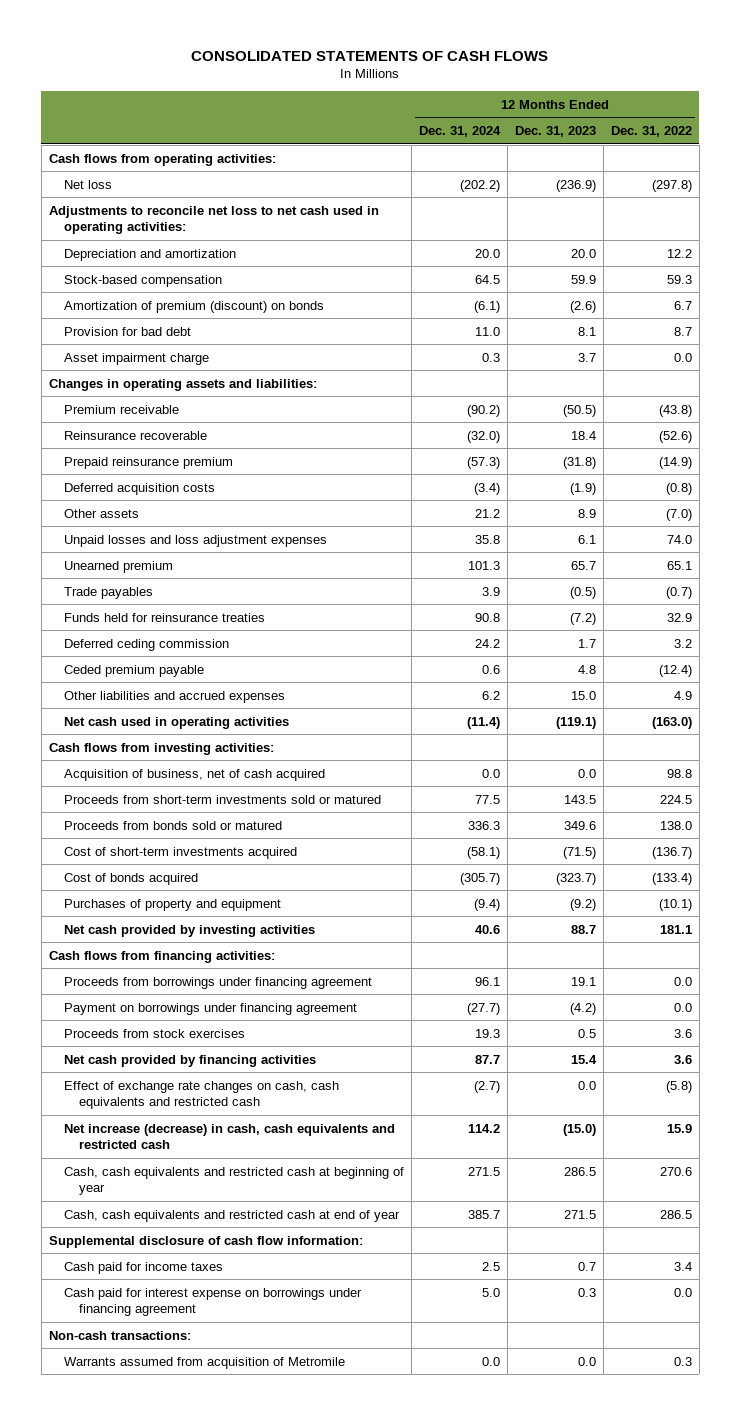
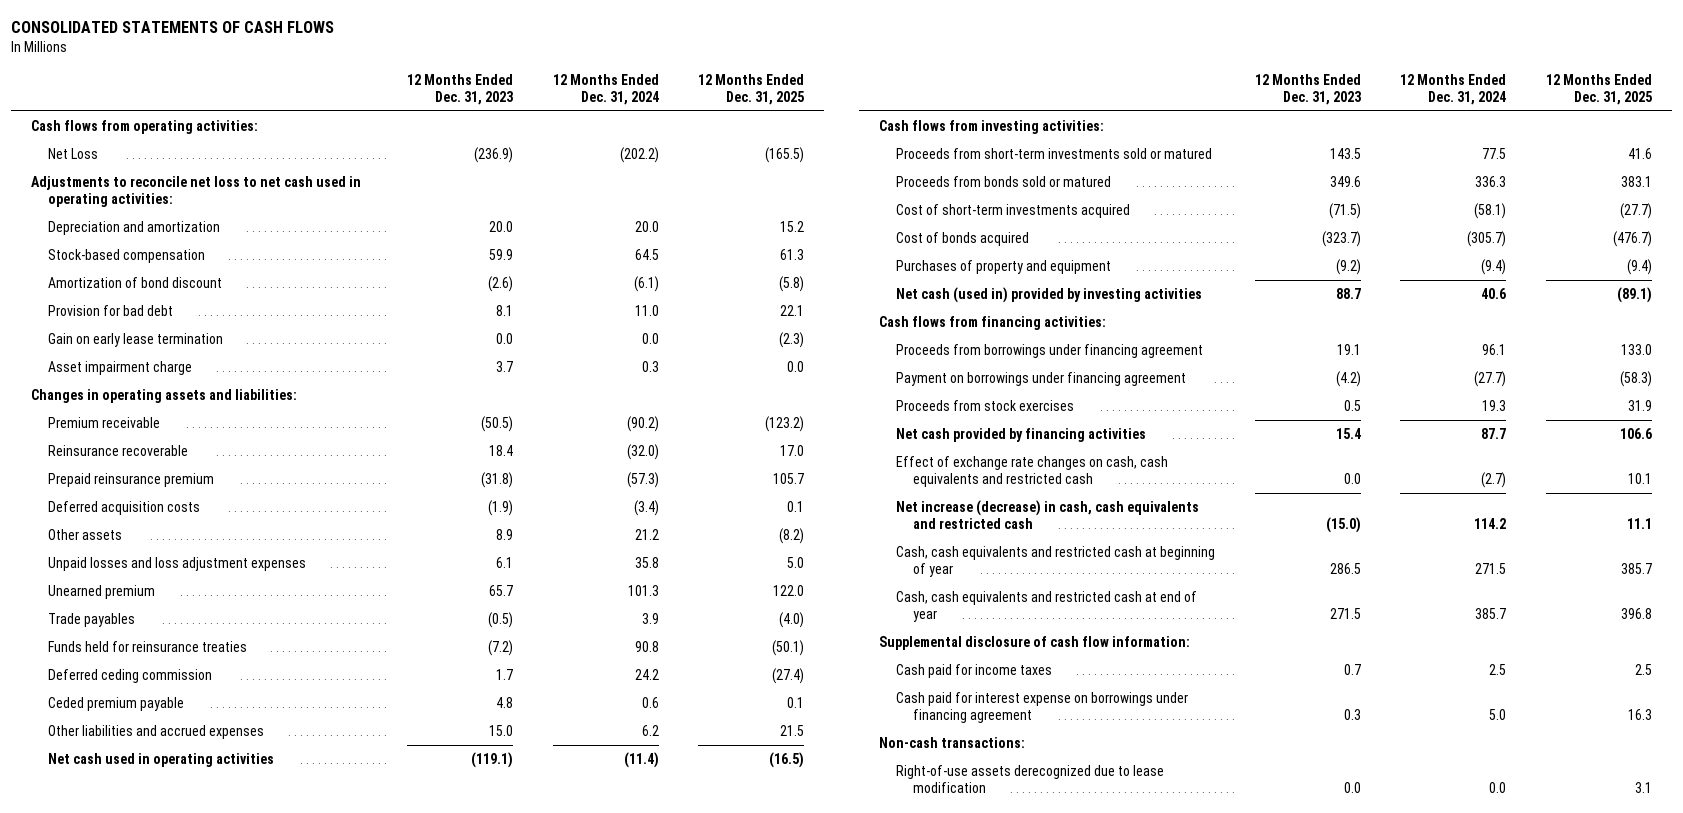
[610,126,692,138] Dec. 31, 2022 -> none
none -> [698,73,805,105] 12 Months Ended Dec. 31, 2025
[63,179,112,189] Net loss -> [48,148,99,160] Net Loss
[63,300,324,313] Amortization of premium (discount) on bonds -> [48,277,223,289] Amortization of bond discount
none -> [48,333,224,348] Gain on early lease termination
[63,768,325,781] Acquisition of business, net of cash acquired -> none
[63,924,315,937] Net cash provided by investing activities -> [895,287,1202,304] Net cash (used in) provided by investing activities
[63,1356,345,1369] Warrants assumed from acquisition of Metromile -> none
none -> [895,765,1164,793] Right-of-use assets derecognized due to lease modification

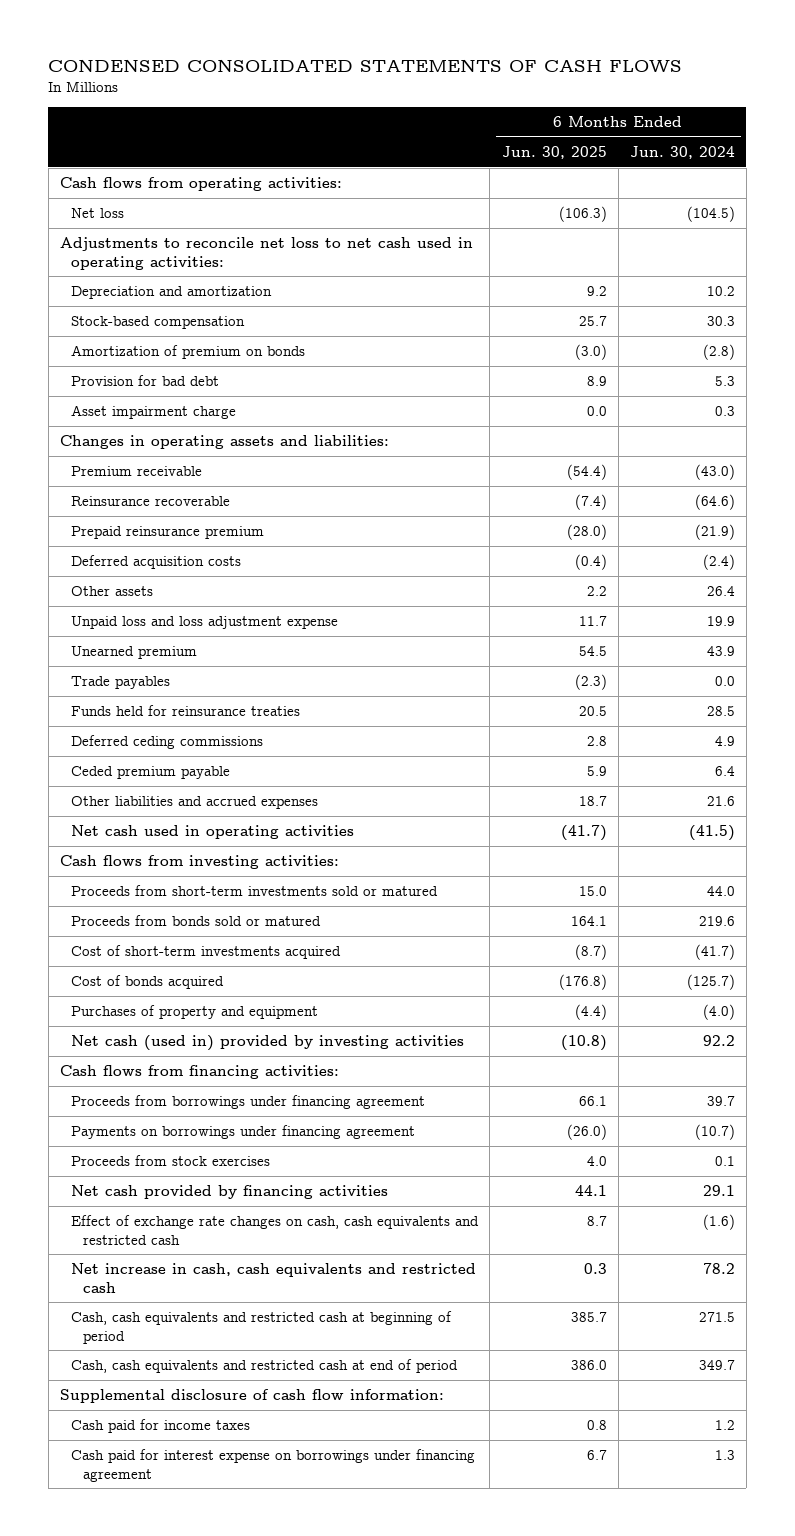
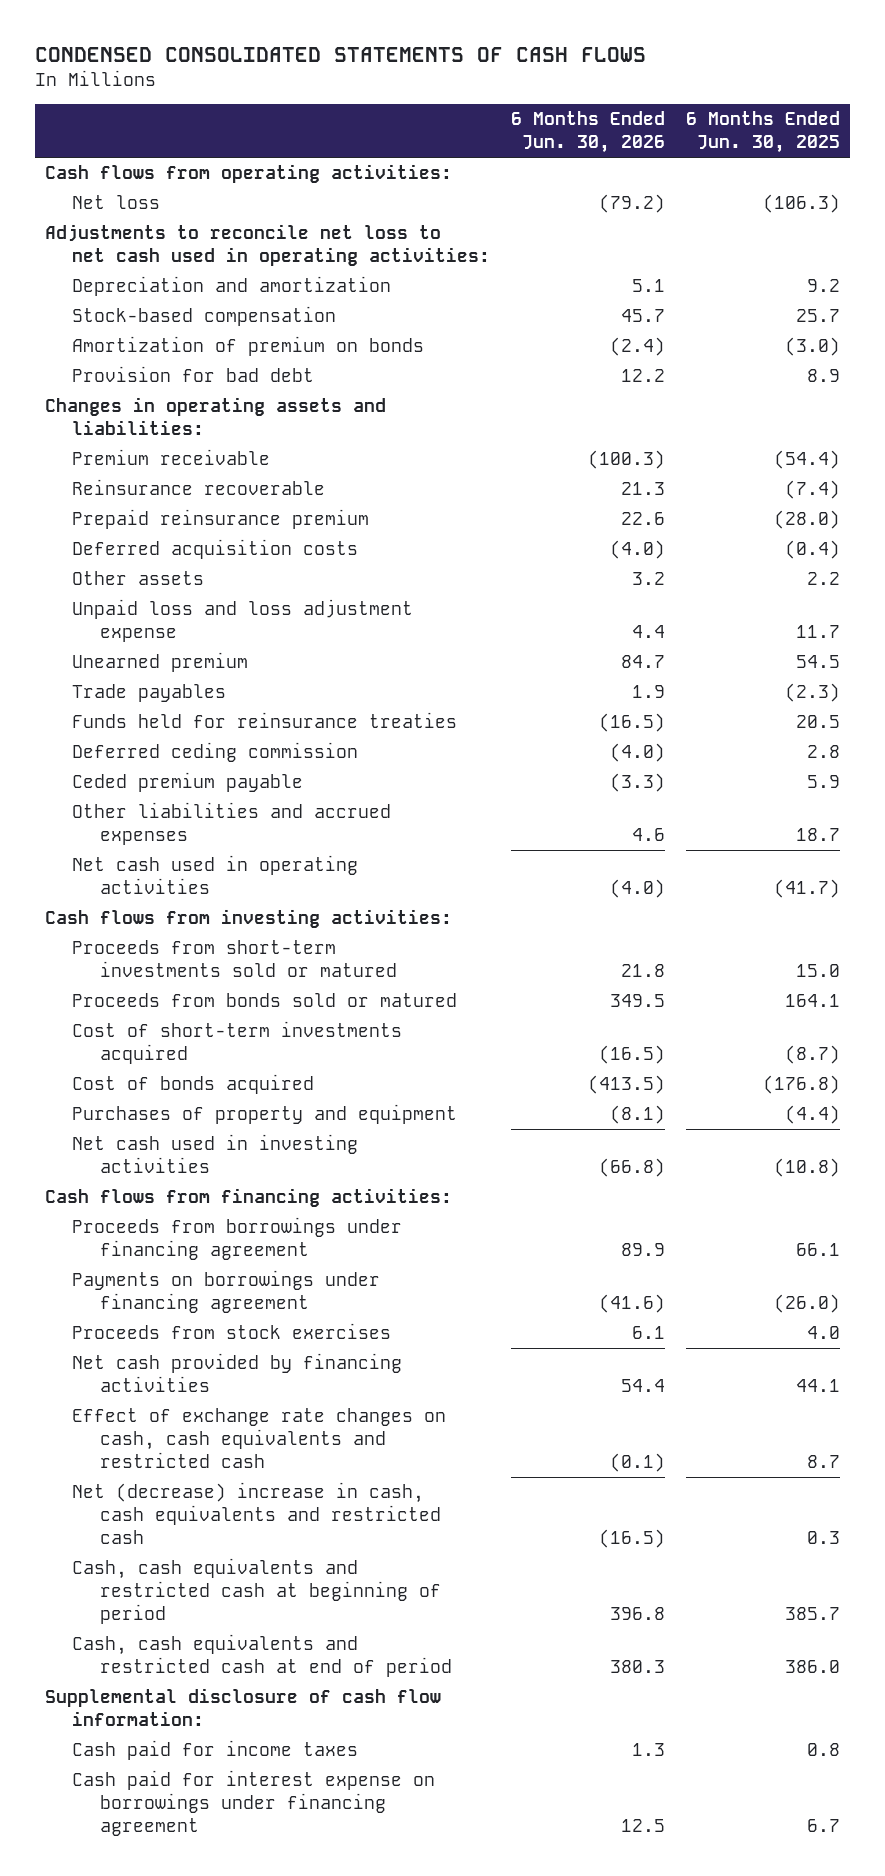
[629,145,735,159] Jun. 30, 2024 -> none
none -> [511,111,666,154] 6 Months Ended Jun. 30, 2026
[71,405,237,420] Asset impairment charge -> none
[71,735,264,750] Deferred ceding commissions -> [72,742,359,763] Deferred ceding commission
[71,1035,465,1052] Net cash (used in) provided by investing activities -> [72,1134,359,1174] Net cash used in investing activities
[71,1263,477,1293] Net increase in cash, cash equivalents and restricted cash -> [72,1482,441,1545] Net (decrease) increase in cash, cash equivalents and restricted cash

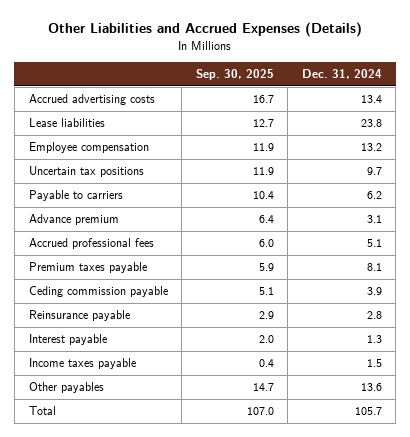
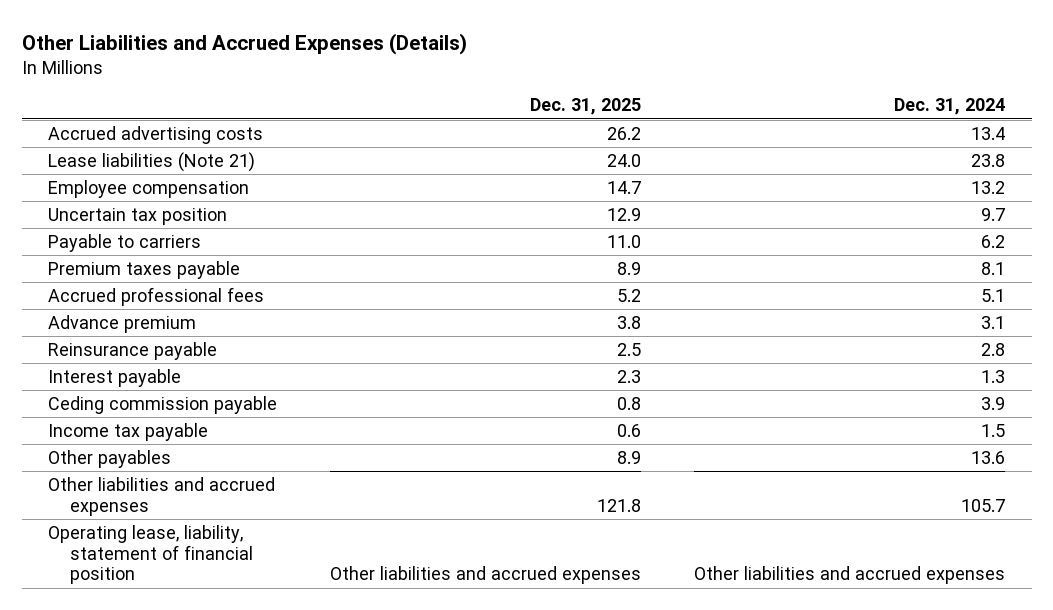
[195,69,274,81] Sep. 30, 2025 -> none
none -> [530,98,642,116] Dec. 31, 2025
[28,118,105,128] Lease liabilities -> [48,152,256,173] Lease liabilities (Note 21)
[28,166,144,178] Uncertain tax positions -> [48,208,228,226] Uncertain tax position
[28,238,154,250] Accrued professional fees -> [48,287,265,307] Accrued professional fees
[28,214,119,226] Advance premium -> [48,315,197,334] Advance premium
[28,286,168,298] Ceding commission payable -> [48,396,278,415] Ceding commission payable
[28,358,136,370] Income taxes payable -> [48,423,209,442] Income tax payable
[28,406,56,416] Total -> [48,477,276,516] Other liabilities and accrued expenses
none -> [48,525,253,585] Operating lease, liability, statement of financial position

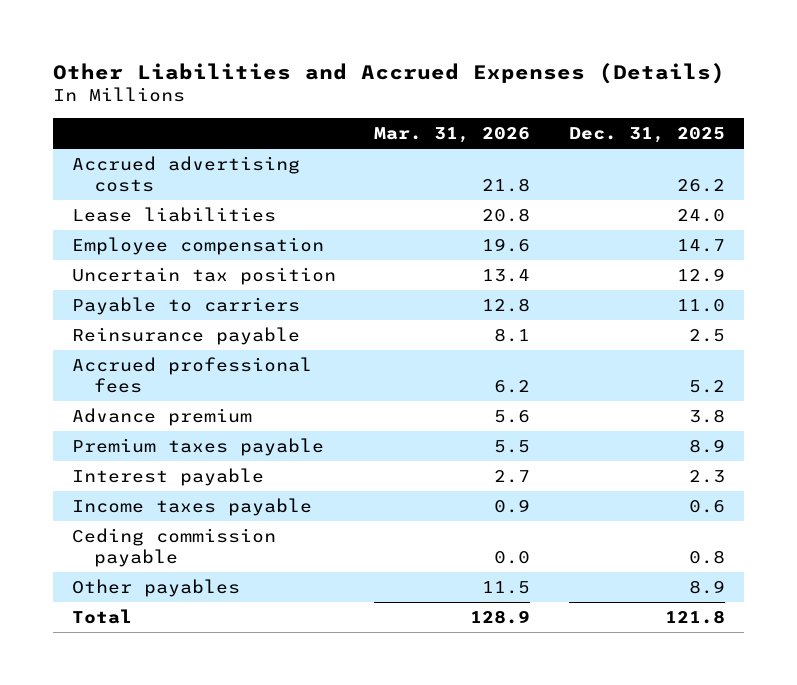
[894,98,1006,116] Dec. 31, 2024 -> none
none -> [374,127,531,144] Mar. 31, 2026
[48,152,256,173] Lease liabilities (Note 21) -> [71,207,276,223] Lease liabilities
[48,342,218,361] Reinsurance payable -> [71,327,300,346] Reinsurance payable
[48,261,241,280] Premium taxes payable -> [71,438,324,457] Premium taxes payable
none -> [71,498,312,517] Income taxes payable
[48,423,209,442] Income tax payable -> none
[48,525,253,585] Operating lease, liability, statement of financial position -> none
[48,477,276,516] Other liabilities and accrued expenses -> [71,609,132,625] Total

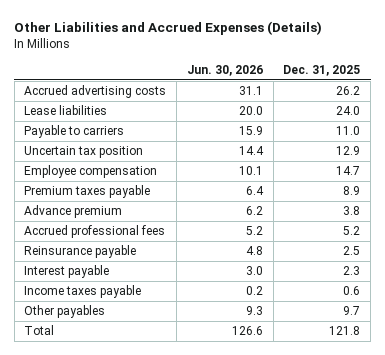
[374,127,531,144] Mar. 31, 2026 -> none
none -> [186,65,263,77] Jun. 30, 2026
[71,267,336,286] Uncertain tax position -> [24,146,144,159] Uncertain tax position
[71,237,324,256] Employee compensation -> [24,165,158,179] Employee compensation
[71,408,252,427] Advance premium -> [24,205,123,219] Advance premium
[71,357,312,394] Accrued professional fees -> [24,225,166,239] Accrued professional fees
[71,327,300,346] Reinsurance payable -> [24,245,137,259] Reinsurance payable
[71,528,276,568] Ceding commission payable -> none
[688,580,725,595] 8.9 -> [343,306,361,316] 9.7

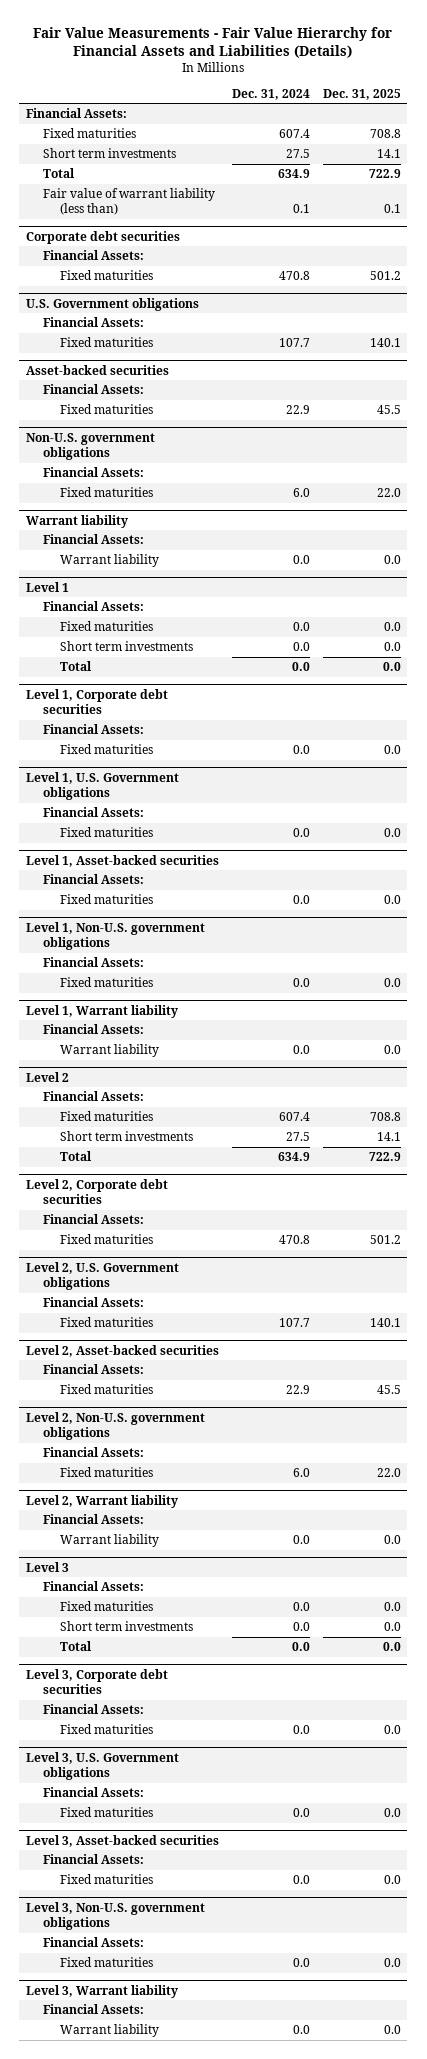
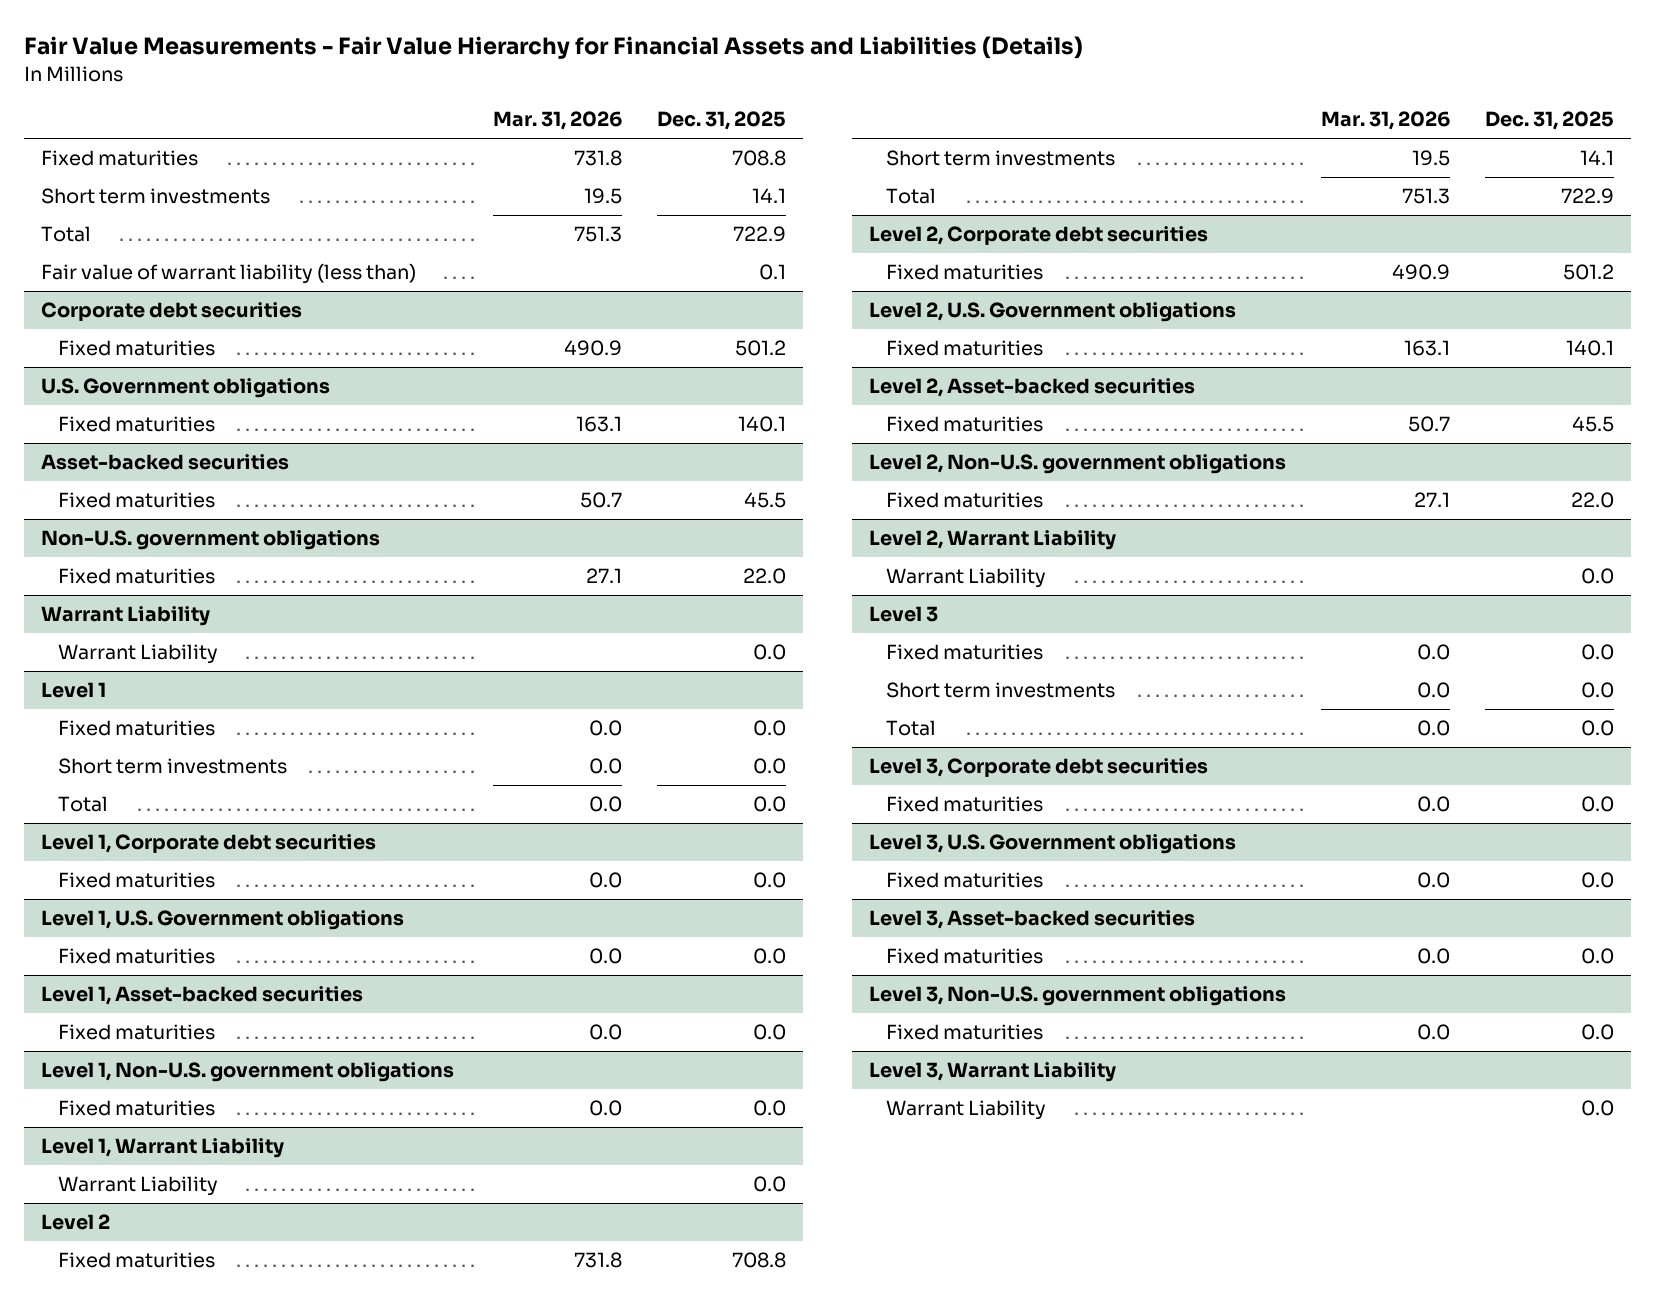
[231,88,310,100] Dec. 31, 2024 -> none
none -> [492,111,622,131] Mar. 31, 2026
[25,108,127,119] Financial Assets: -> none
[42,250,144,261] Financial Assets: -> none
[42,317,144,328] Financial Assets: -> none
[42,384,144,395] Financial Assets: -> none
[42,467,144,478] Financial Assets: -> none
[42,534,144,545] Financial Assets: -> none
[25,514,128,528] Warrant liability -> [40,606,210,627] Warrant Liability
[59,554,159,568] Warrant liability -> [57,644,218,665] Warrant Liability
[42,601,144,612] Financial Assets: -> none
[42,724,144,735] Financial Assets: -> none
[42,807,144,818] Financial Assets: -> none
[42,874,144,885] Financial Assets: -> none
[42,957,144,968] Financial Assets: -> none
[42,1024,144,1035] Financial Assets: -> none
[25,1004,178,1018] Level 1, Warrant liability -> [40,1138,284,1159] Level 1, Warrant Liability
[59,1044,159,1058] Warrant liability -> [57,1176,218,1197] Warrant Liability
[42,1091,144,1102] Financial Assets: -> none
[42,1214,144,1225] Financial Assets: -> none
[42,1297,144,1308] Financial Assets: -> none
[42,1364,144,1375] Financial Assets: -> none
[42,1447,144,1458] Financial Assets: -> none
[42,1514,144,1525] Financial Assets: -> none
[25,1494,178,1508] Level 2, Warrant liability -> [869,530,1117,551] Level 2, Warrant Liability
[59,1534,159,1548] Warrant liability -> [886,568,1047,589] Warrant Liability
[42,1581,144,1592] Financial Assets: -> none
[42,1704,144,1715] Financial Assets: -> none
[42,1787,144,1798] Financial Assets: -> none
[42,1854,144,1865] Financial Assets: -> none
[42,1937,144,1948] Financial Assets: -> none
[42,2004,144,2015] Financial Assets: -> none
[25,1984,178,1998] Level 3, Warrant liability -> [869,1062,1117,1083] Level 3, Warrant Liability
[59,2024,159,2038] Warrant liability -> [886,1100,1047,1121] Warrant Liability

